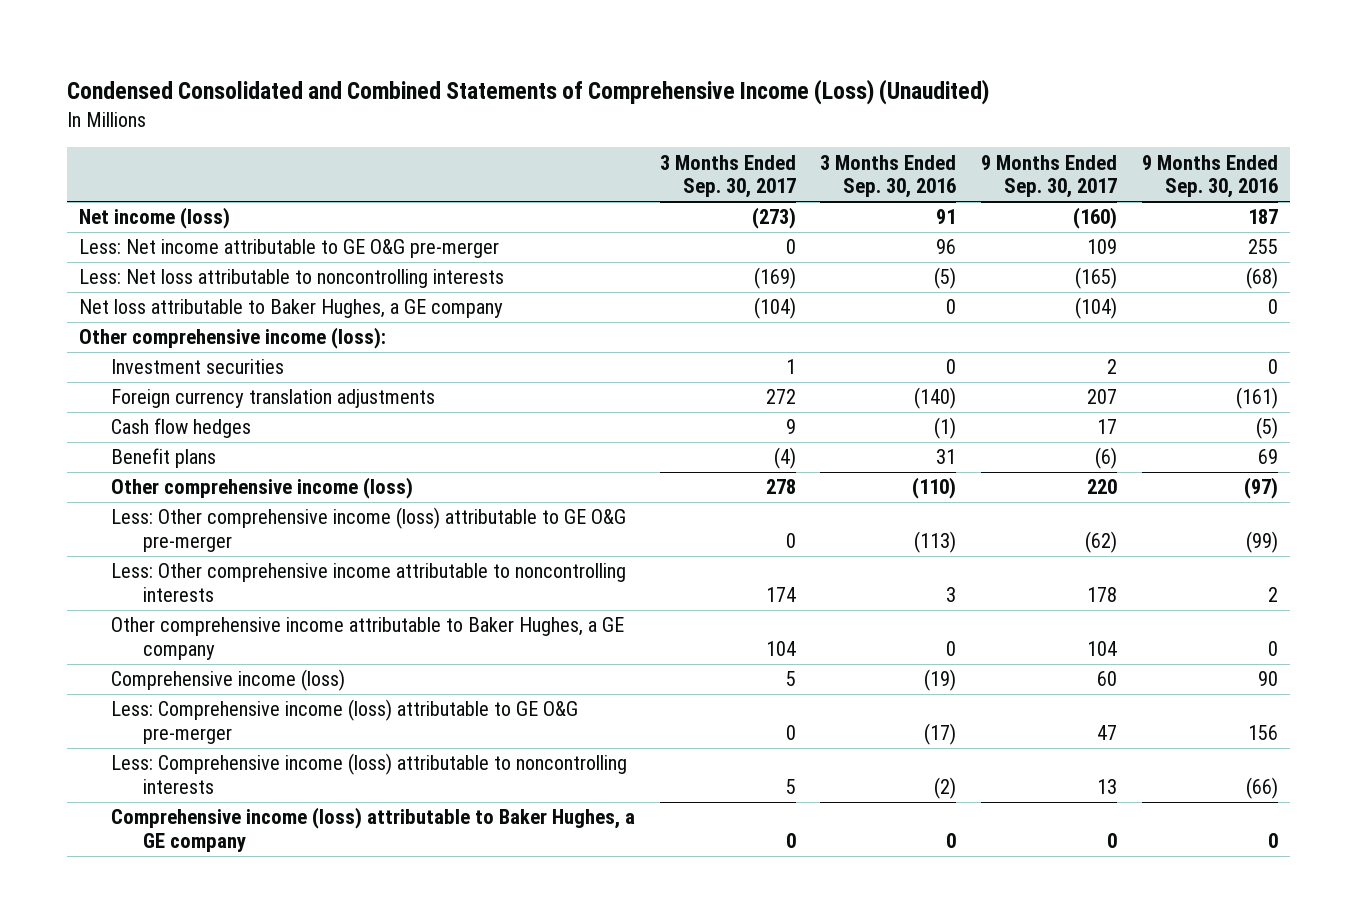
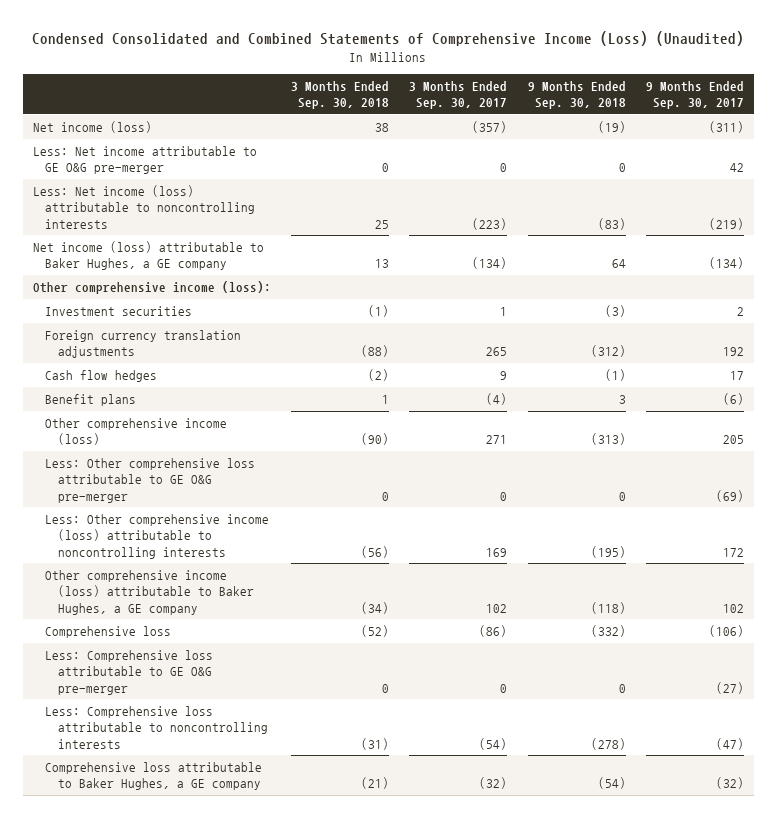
[820,154,957,199] 3 Months Ended Sep. 30, 2016 -> none
[1141,154,1278,199] 9 Months Ended Sep. 30, 2016 -> none
none -> [291,80,390,110] 3 Months Ended Sep. 30, 2018
none -> [527,80,626,110] 9 Months Ended Sep. 30, 2018
[751,207,796,230] (273) -> [472,120,508,133] (357)
[1073,207,1118,230] (160) -> [708,120,744,133] (311)
[1087,239,1118,255] 109 -> [729,163,744,173] 42
[79,269,505,289] Less: Net loss attributable to noncontrolling interests -> [33,184,256,229] Less: Net income (loss) attributable to noncontrolling interests
[753,267,796,290] (169) -> [472,217,508,230] (223)
[1075,267,1118,290] (165) -> [708,217,744,230] (219)
[79,299,504,319] Net loss attributable to Baker Hughes, a GE company -> [33,240,265,271] Net income (loss) attributable to Baker Hughes, a GE company
[753,297,796,320] (104) -> [472,257,508,270] (134)
[1075,297,1118,320] (104) -> [708,257,744,270] (134)
[765,389,796,405] 272 -> [486,347,508,357] 265
[1087,389,1118,405] 207 -> [722,347,744,357] 192
[765,479,796,495] 278 -> [486,435,508,445] 271
[1087,479,1118,495] 220 -> [722,435,744,445] 205
[110,507,626,553] Less: Other comprehensive income (loss) attributable to GE O&G pre-merger -> [45,457,256,503] Less: Other comprehensive loss attributable to GE O&G pre-merger
[1085,531,1118,554] (62) -> [715,489,744,502] (69)
[110,563,626,603] Less: Other comprehensive income attributable to noncontrolling interests -> [45,513,270,559] Less: Other comprehensive income (loss) attributable to noncontrolling interests
[765,587,796,603] 174 -> [486,547,508,557] 169
[1087,587,1118,603] 178 -> [722,547,744,557] 172
[110,617,624,661] Other comprehensive income attributable to Baker Hughes, a GE company -> [45,569,254,615] Other comprehensive income (loss) attributable to Baker Hughes, a GE company
[765,641,796,657] 104 -> [486,603,508,613] 102
[1087,641,1118,657] 104 -> [722,603,744,613] 102
[110,669,345,692] Comprehensive income (loss) -> [45,625,172,638] Comprehensive loss
[785,671,796,687] 5 -> [479,624,508,637] (86)
[1097,671,1118,687] 60 -> [708,624,744,637] (106)
[110,699,578,745] Less: Comprehensive income (loss) attributable to GE O&G pre-merger -> [45,649,214,695] Less: Comprehensive loss attributable to GE O&G pre-merger
[1097,725,1118,741] 47 -> [715,681,744,694] (27)
[110,753,627,795] Less: Comprehensive income (loss) attributable to noncontrolling interests -> [45,705,268,749] Less: Comprehensive loss attributable to noncontrolling interests
[785,779,796,795] 5 -> [479,737,508,750] (54)
[1097,779,1118,795] 13 -> [715,737,744,750] (47)
[110,807,635,853] Comprehensive income (loss) attributable to Baker Hughes, a GE company -> [45,761,263,791] Comprehensive loss attributable to Baker Hughes, a GE company
[785,833,796,849] 0 -> [479,777,508,790] (32)
[1107,833,1118,849] 0 -> [715,777,744,790] (32)

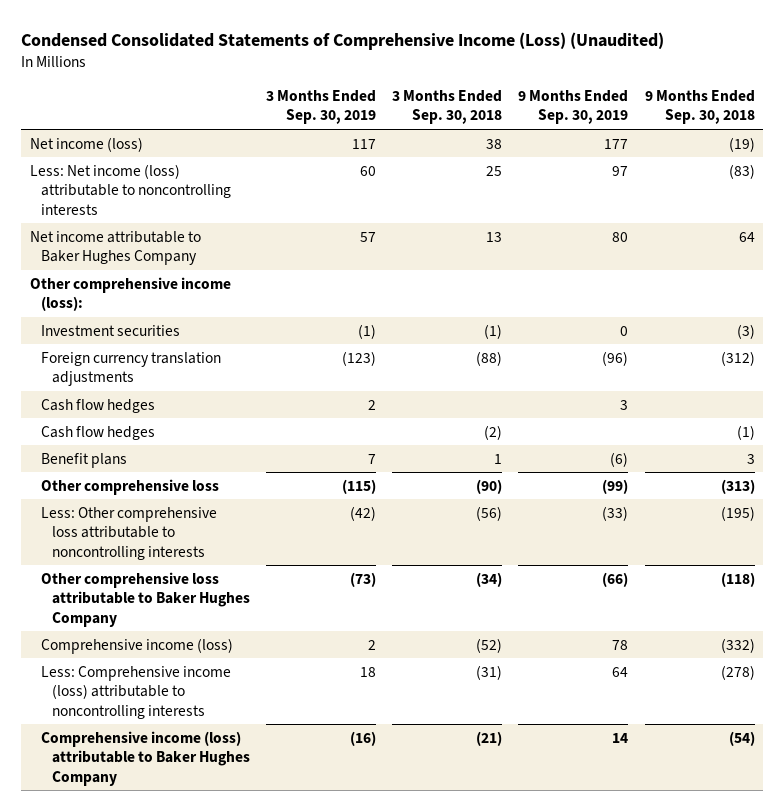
[32,31,745,47] Condensed Consolidated and Combined Statements of Comprehensive Income (Loss) (Unaudited) -> [21,31,665,50] Condensed Consolidated Statements of Comprehensive Income (Loss) (Unaudited)
[409,80,508,110] 3 Months Ended Sep. 30, 2017 -> none
[645,80,744,110] 9 Months Ended Sep. 30, 2017 -> none
none -> [266,89,377,125] 3 Months Ended Sep. 30, 2019
none -> [518,89,629,125] 9 Months Ended Sep. 30, 2019
[33,145,258,175] Less: Net income attributable to GE O&G pre-merger -> none
[33,240,265,271] Net income (loss) attributable to Baker Hughes, a GE company -> [29,230,201,266] Net income attributable to Baker Hughes Company
none -> [40,398,155,413] Cash flow hedges
[45,457,256,503] Less: Other comprehensive loss attributable to GE O&G pre-merger -> none
[45,649,214,695] Less: Comprehensive loss attributable to GE O&G pre-merger -> none
[45,417,228,446] Other comprehensive income (loss) -> [40,478,219,495] Other comprehensive loss
[45,513,270,559] Less: Other comprehensive income (loss) attributable to noncontrolling interests -> [40,506,217,560] Less: Other comprehensive loss attributable to noncontrolling interests
[45,569,254,615] Other comprehensive income (loss) attributable to Baker Hughes, a GE company -> [40,571,251,627] Other comprehensive loss attributable to Baker Hughes Company
[45,625,172,638] Comprehensive loss -> [40,637,233,654] Comprehensive income (loss)
[45,705,268,749] Less: Comprehensive loss attributable to noncontrolling interests -> [40,665,231,719] Less: Comprehensive income (loss) attributable to noncontrolling interests
[45,761,263,791] Comprehensive loss attributable to Baker Hughes, a GE company -> [40,730,251,786] Comprehensive income (loss) attributable to Baker Hughes Company

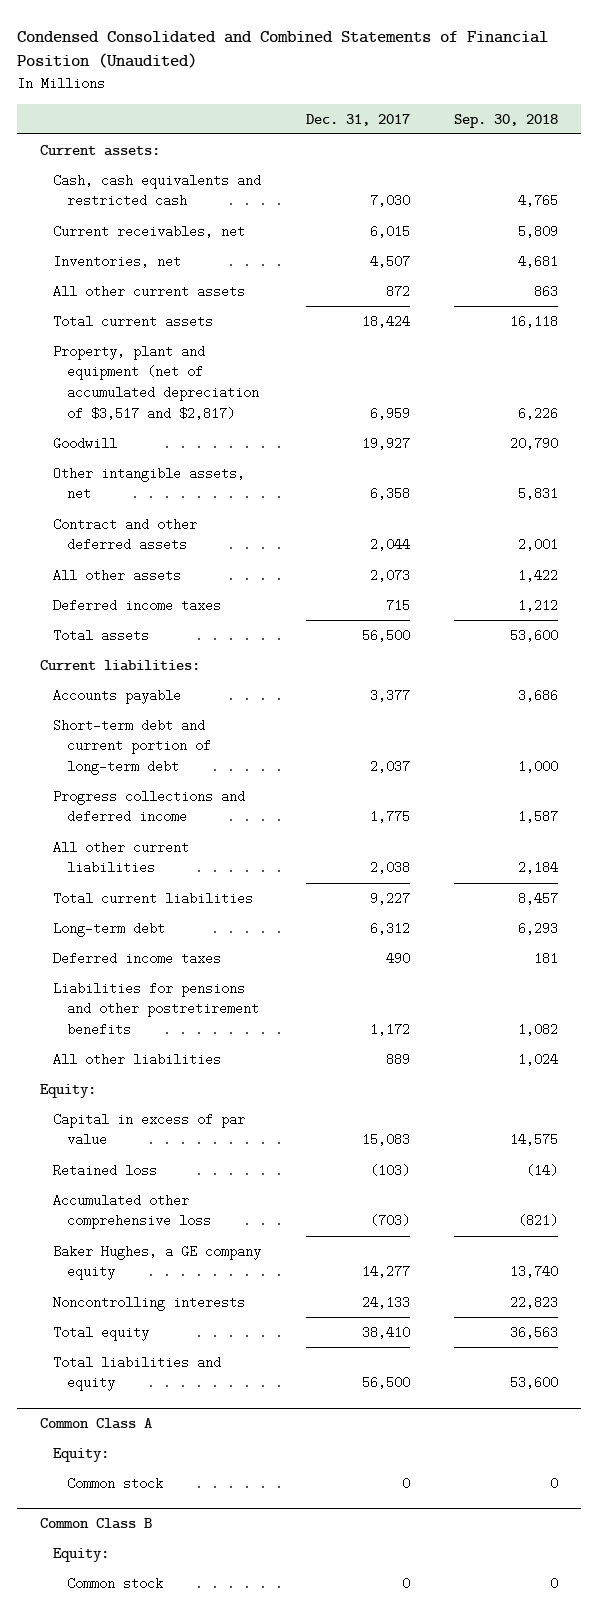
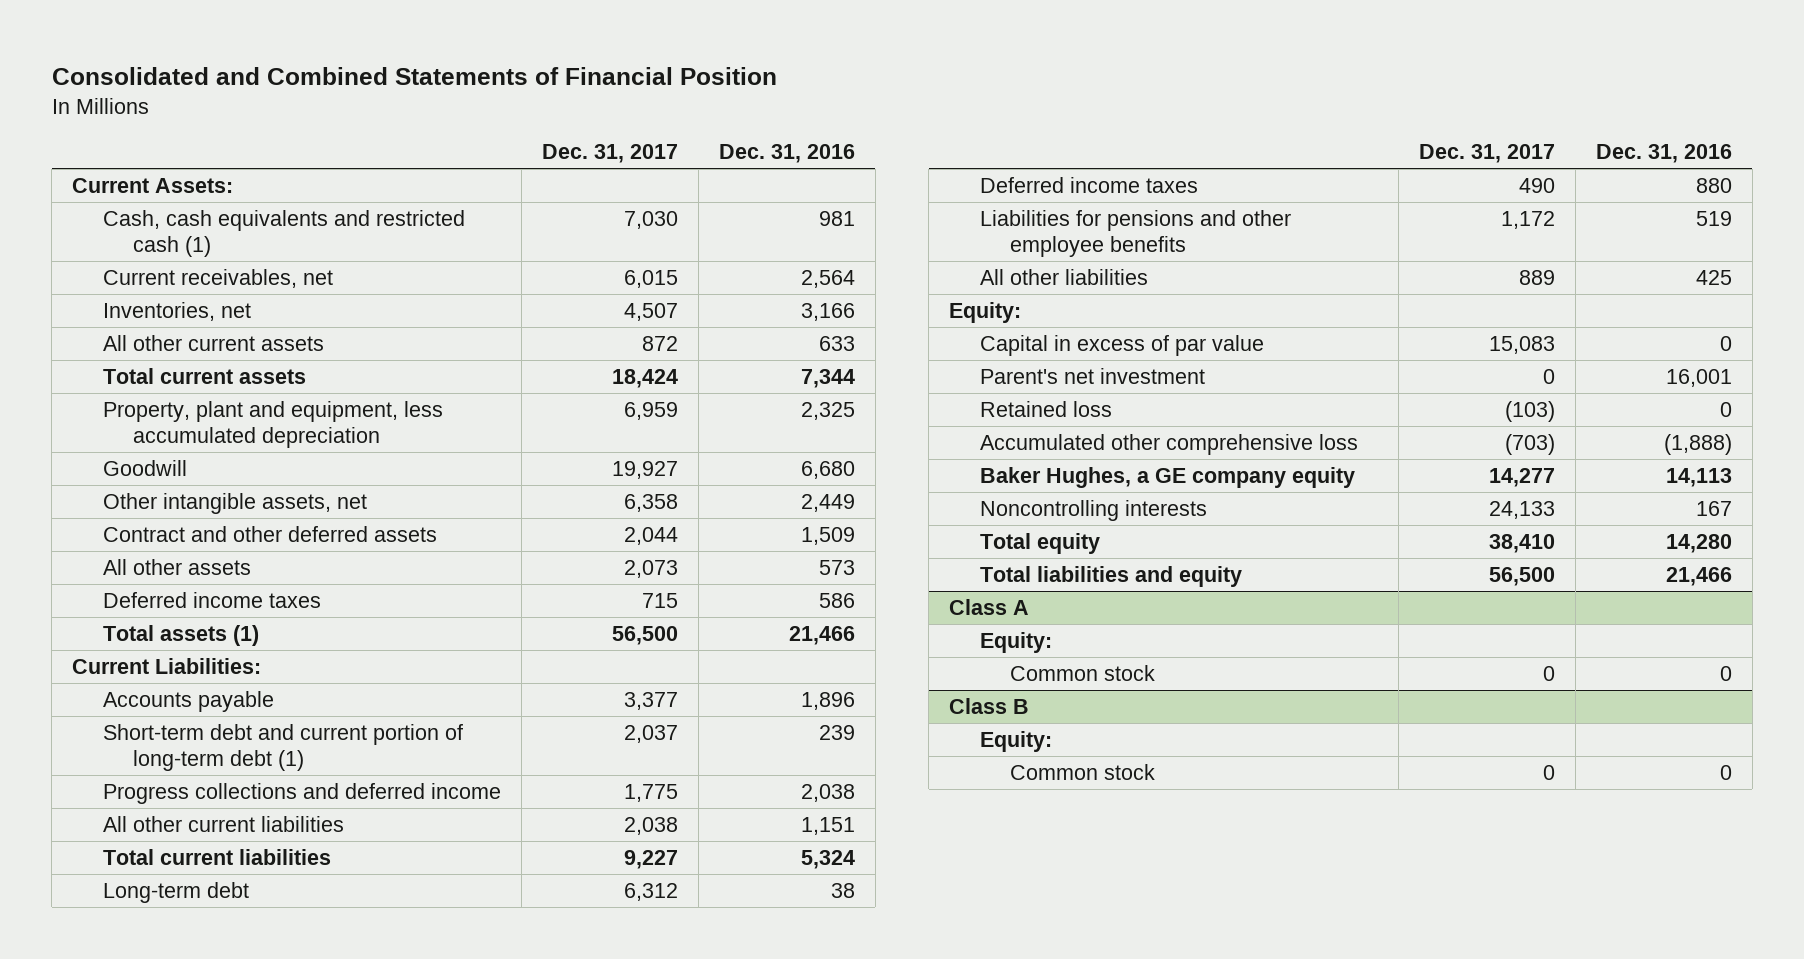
[17,30,549,69] Condensed Consolidated and Combined Statements of Financial Position (Unaudited) -> [51,66,777,85] Consolidated and Combined Statements of Financial Position
[454,113,559,128] Sep. 30, 2018 -> none
none -> [718,144,855,164] Dec. 31, 2016
[39,144,160,156] Current assets: -> [72,178,234,194] Current Assets:
[53,173,262,208] Cash, cash equivalents and restricted cash -> [102,210,465,257] Cash, cash equivalents and restricted cash (1)
[53,344,259,420] Property, plant and equipment (net of accumulated depreciation of $3,517 and $2,817) -> [102,401,443,448] Property, plant and equipment, less accumulated depreciation
[53,628,150,642] Total assets -> [102,625,259,647] Total assets (1)
[39,659,200,671] Current liabilities: -> [72,658,262,675] Current Liabilities:
[53,718,211,776] Short-term debt and current portion of long-term debt -> [102,724,463,771] Short-term debt and current portion of long-term debt (1)
[53,981,259,1037] Liabilities for pensions and other postretirement benefits -> [979,210,1291,257] Liabilities for pensions and other employee benefits
none -> [979,368,1205,385] Parent's net investment
[39,1418,152,1430] Common Class A -> [949,599,1030,616] Class A
[39,1518,152,1530] Common Class B -> [949,698,1030,715] Class B

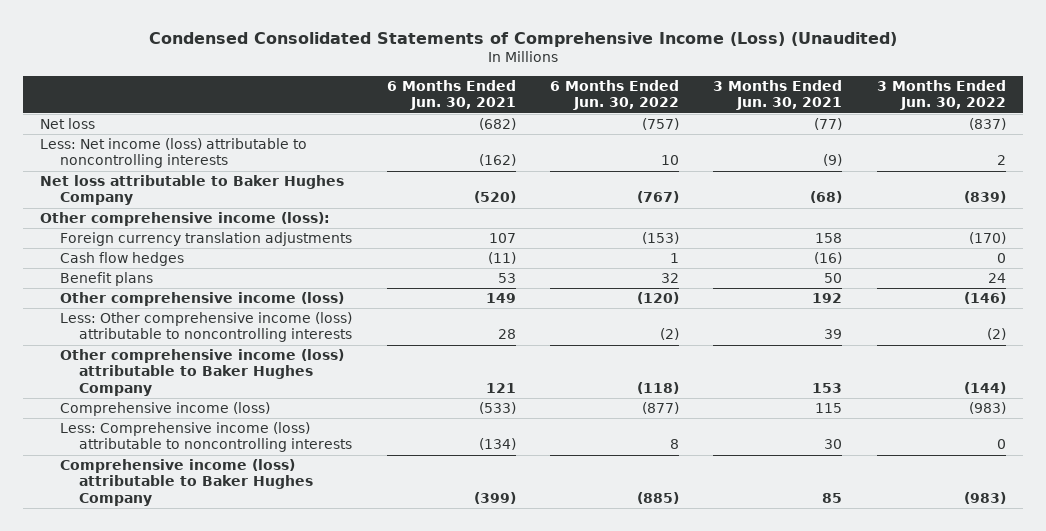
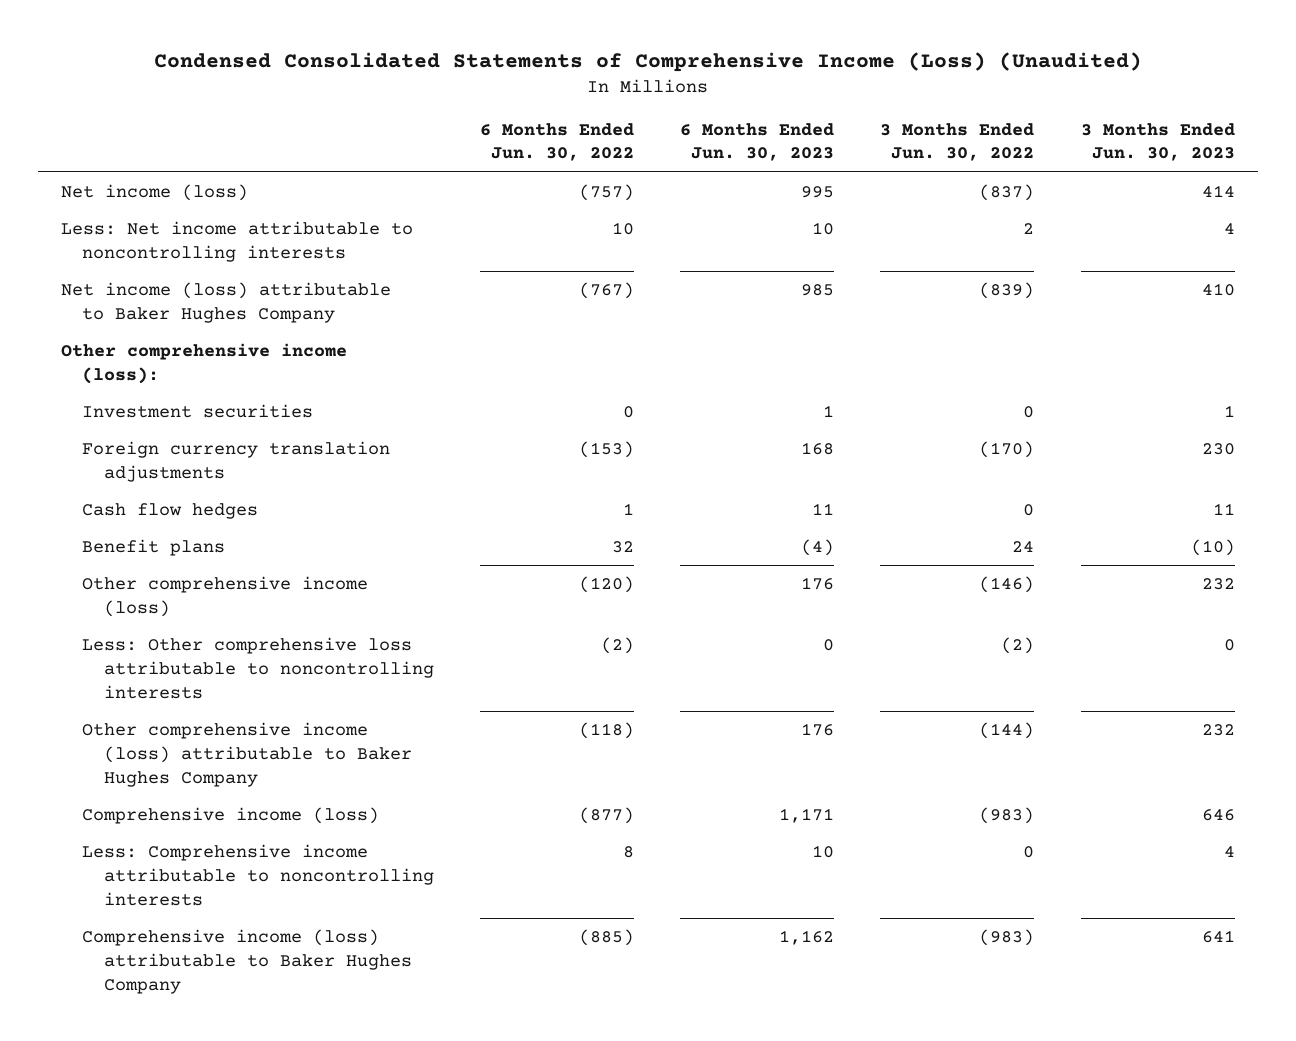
[386,80,516,111] 6 Months Ended Jun. 30, 2021 -> none
[713,80,843,111] 3 Months Ended Jun. 30, 2021 -> none
none -> [680,122,835,162] 6 Months Ended Jun. 30, 2023
none -> [1080,122,1235,162] 3 Months Ended Jun. 30, 2023
[40,118,96,130] Net loss -> [60,183,248,201] Net income (loss)
[40,138,308,169] Less: Net income (loss) attributable to noncontrolling interests -> [60,220,413,262] Less: Net income attributable to noncontrolling interests
[40,175,345,206] Net loss attributable to Baker Hughes Company -> [60,281,391,323] Net income (loss) attributable to Baker Hughes Company
none -> [82,403,314,418] Investment securities
[59,312,353,343] Less: Other comprehensive income (loss) attributable to noncontrolling interests -> [82,636,434,699] Less: Other comprehensive loss attributable to noncontrolling interests
[59,422,353,453] Less: Comprehensive income (loss) attributable to noncontrolling interests -> [82,843,434,906] Less: Comprehensive income attributable to noncontrolling interests

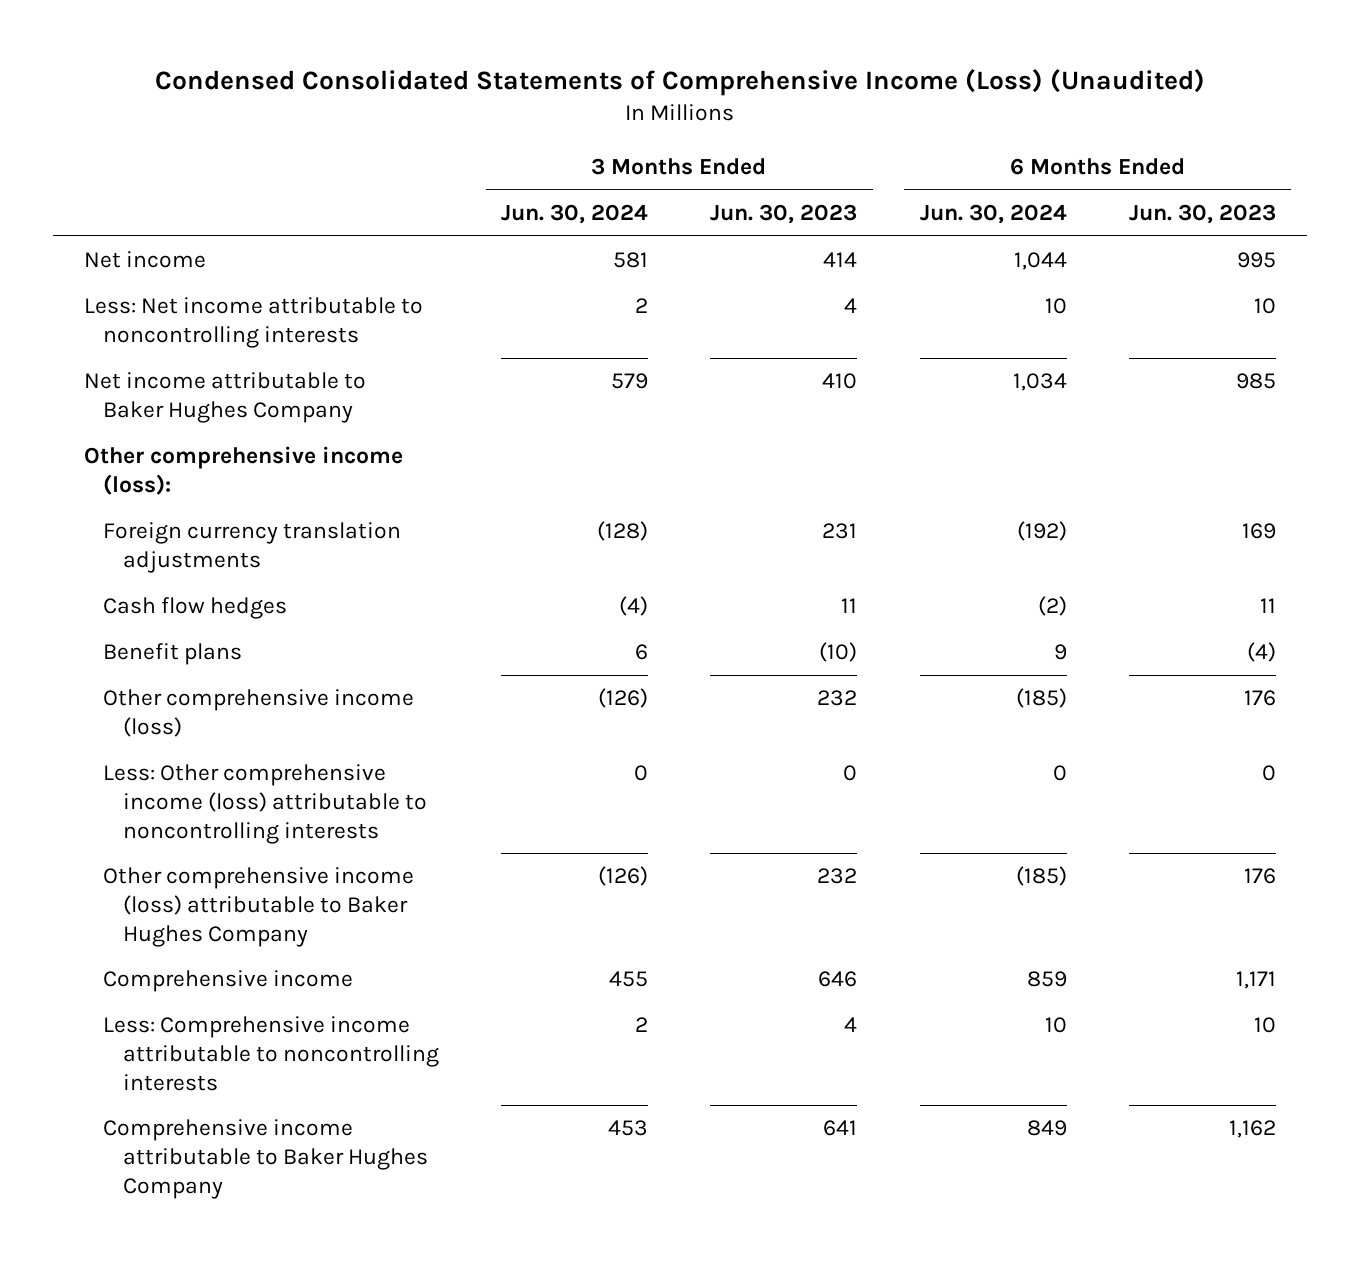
[479,122,634,162] 6 Months Ended Jun. 30, 2022 -> none
[880,122,1035,162] 3 Months Ended Jun. 30, 2022 -> none
none -> [501,203,649,224] Jun. 30, 2024
none -> [919,203,1067,224] Jun. 30, 2024
[60,183,248,201] Net income (loss) -> [83,251,206,269] Net income
[60,281,391,323] Net income (loss) attributable to Baker Hughes Company -> [83,372,366,424] Net income attributable to Baker Hughes Company
[82,403,314,418] Investment securities -> none
[801,441,835,455] 168 -> [1241,523,1276,540] 169
[1201,442,1235,455] 230 -> [822,523,858,540] 231
[82,636,434,699] Less: Other comprehensive loss attributable to noncontrolling interests -> [103,764,428,844] Less: Other comprehensive income (loss) attributable to noncontrolling interests
[82,806,380,824] Comprehensive income (loss) -> [103,970,354,993] Comprehensive income
[82,928,412,994] Comprehensive income (loss) attributable to Baker Hughes Company -> [103,1119,429,1199] Comprehensive income attributable to Baker Hughes Company

